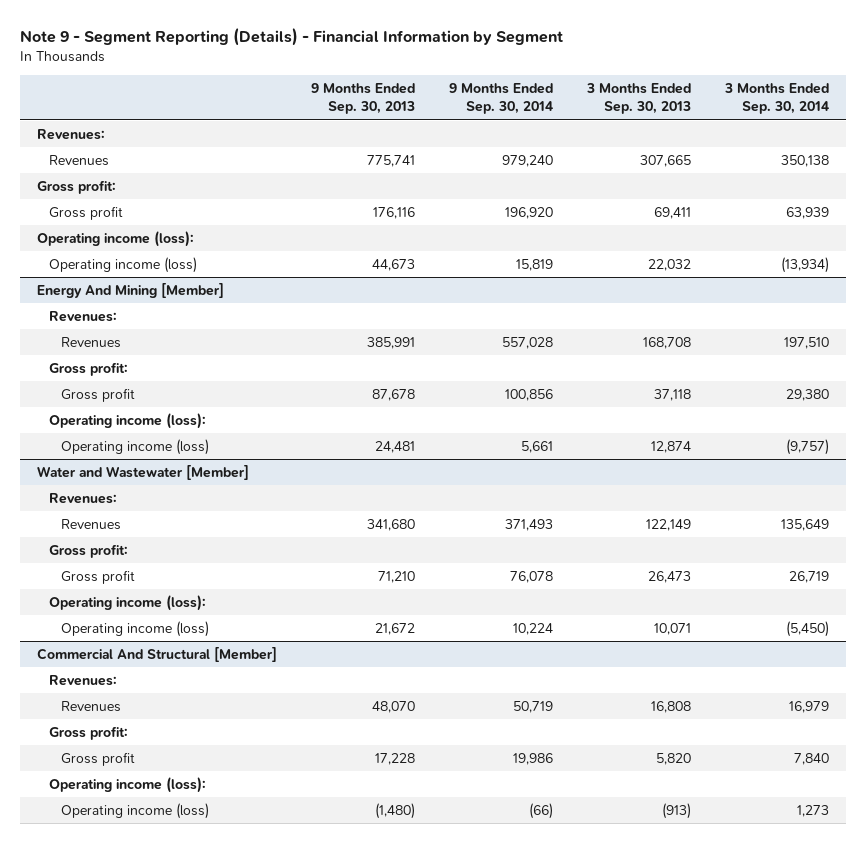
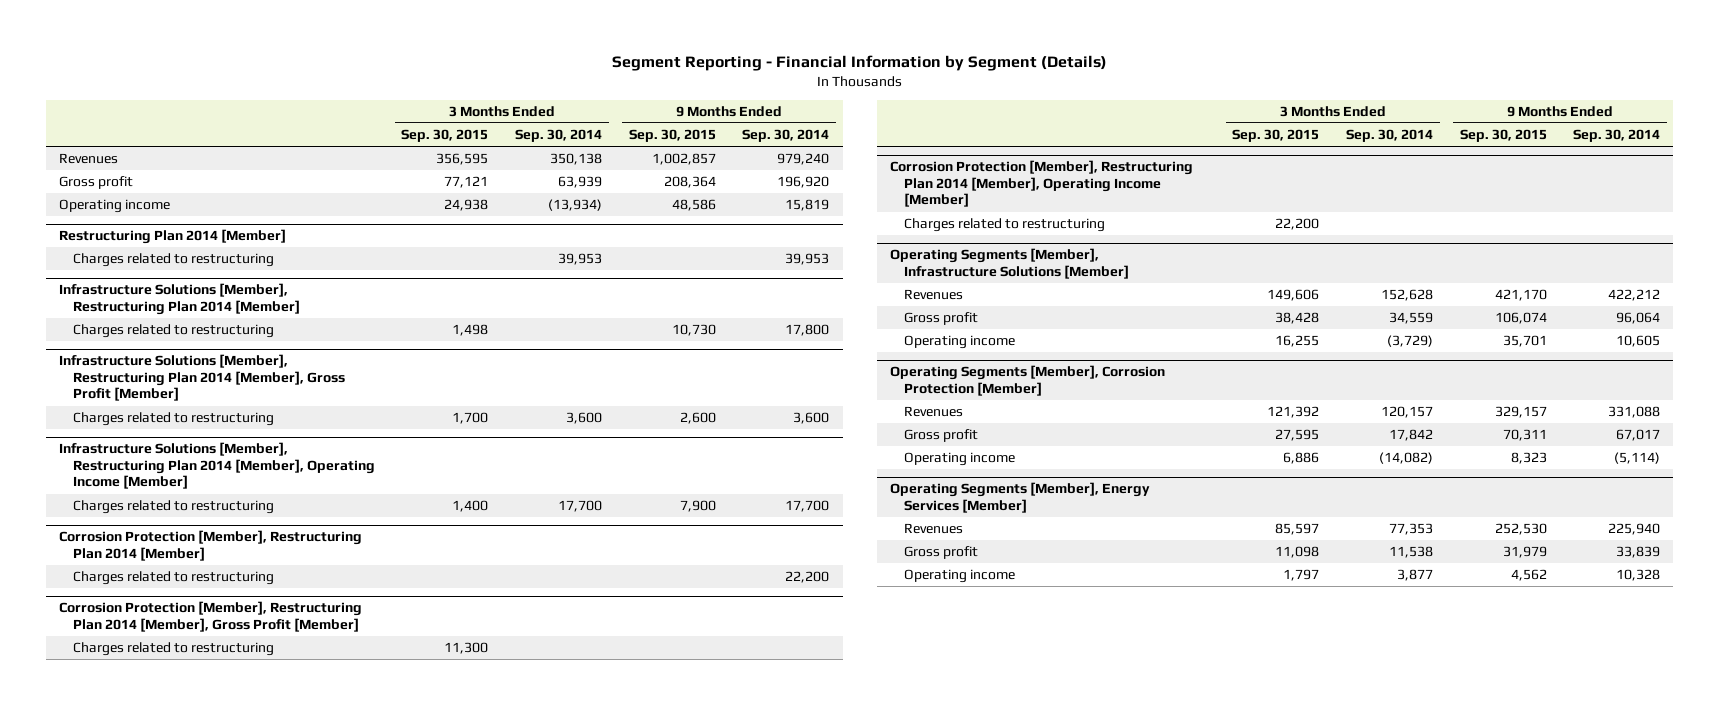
[19,27,563,46] Note 9 - Segment Reporting (Details) - Financial Information by Segment -> [611,55,1107,72] Segment Reporting - Financial Information by Segment (Details)
[310,82,415,115] 9 Months Ended Sep. 30, 2013 -> none
[585,82,691,115] 3 Months Ended Sep. 30, 2013 -> none
none -> [401,129,489,143] Sep. 30, 2015
none -> [628,129,716,143] Sep. 30, 2015
[36,129,105,141] Revenues: -> none
[36,180,116,195] Gross profit: -> none
[36,231,194,248] Operating income (loss): -> none
[36,283,224,299] Energy And Mining [Member] -> none
[48,311,117,323] Revenues: -> none
[48,362,128,377] Gross profit: -> none
[48,413,206,430] Operating income (loss): -> none
[36,465,249,481] Water and Wastewater [Member] -> none
[48,493,117,505] Revenues: -> none
[48,544,128,559] Gross profit: -> none
[48,595,206,612] Operating income (loss): -> none
[36,647,277,663] Commercial And Structural [Member] -> none
[48,675,117,687] Revenues: -> none
[48,726,128,741] Gross profit: -> none
[48,777,206,794] Operating income (loss): -> none
[48,257,197,274] Operating income (loss) -> [59,199,171,214] Operating income
none -> [59,229,287,245] Restructuring Plan 2014 [Member]
none -> [72,253,274,268] Charges related to restructuring
none -> [59,283,300,315] Infrastructure Solutions [Member], Restructuring Plan 2014 [Member]
none -> [72,324,274,339] Charges related to restructuring
none -> [59,354,345,402] Infrastructure Solutions [Member], Restructuring Plan 2014 [Member], Gross Profit [Member]
none -> [72,412,274,427] Charges related to restructuring
none -> [59,442,375,490] Infrastructure Solutions [Member], Restructuring Plan 2014 [Member], Operating Income [Member]
none -> [72,500,274,515] Charges related to restructuring
none -> [59,530,363,561] Corrosion Protection [Member], Restructuring Plan 2014 [Member]
none -> [72,571,274,586] Charges related to restructuring
none -> [59,601,363,632] Corrosion Protection [Member], Restructuring Plan 2014 [Member], Gross Profit [Member]
none -> [72,642,274,657] Charges related to restructuring
none -> [890,160,1194,208] Corrosion Protection [Member], Restructuring Plan 2014 [Member], Operating Income [Member]
none -> [903,218,1105,233] Charges related to restructuring
none -> [890,248,1129,279] Operating Segments [Member], Infrastructure Solutions [Member]
[501,337,553,350] 557,028 -> [1608,289,1661,302] 422,212
[783,337,829,350] 197,510 -> [1380,289,1433,302] 152,628
[504,389,553,402] 100,856 -> [1616,312,1661,325] 96,064
[785,389,829,402] 29,380 -> [1388,312,1433,325] 34,559
[60,439,209,456] Operating income (loss) -> [903,335,1015,350] Operating income
[520,441,553,454] 5,661 -> [1616,335,1661,348] 10,605
[785,439,829,456] (9,757) -> [1386,335,1433,348] (3,729)
none -> [890,365,1166,396] Operating Segments [Member], Corrosion Protection [Member]
[504,519,553,532] 371,493 -> [1608,406,1661,419] 331,088
[780,519,829,532] 135,649 -> [1380,406,1433,419] 120,157
[509,571,553,584] 76,078 -> [1616,429,1661,442] 67,017
[788,571,829,584] 26,719 -> [1388,429,1433,442] 17,842
[60,621,209,638] Operating income (loss) -> [903,452,1015,467] Operating income
[512,623,553,636] 10,224 -> [1614,452,1661,465] (5,114)
[785,621,829,638] (5,450) -> [1378,452,1433,465] (14,082)
none -> [890,482,1151,513] Operating Segments [Member], Energy Services [Member]
[512,701,553,714] 50,719 -> [1608,523,1661,536] 225,940
[788,701,829,714] 16,979 -> [1388,523,1433,536] 77,353
[512,753,553,766] 19,986 -> [1616,546,1661,559] 33,839
[793,753,829,766] 7,840 -> [1388,546,1433,559] 11,538
[60,803,209,820] Operating income (loss) -> [903,569,1015,584] Operating income
[528,803,553,820] (66) -> [1616,569,1661,582] 10,328
[796,805,829,818] 1,273 -> [1396,569,1433,582] 3,877

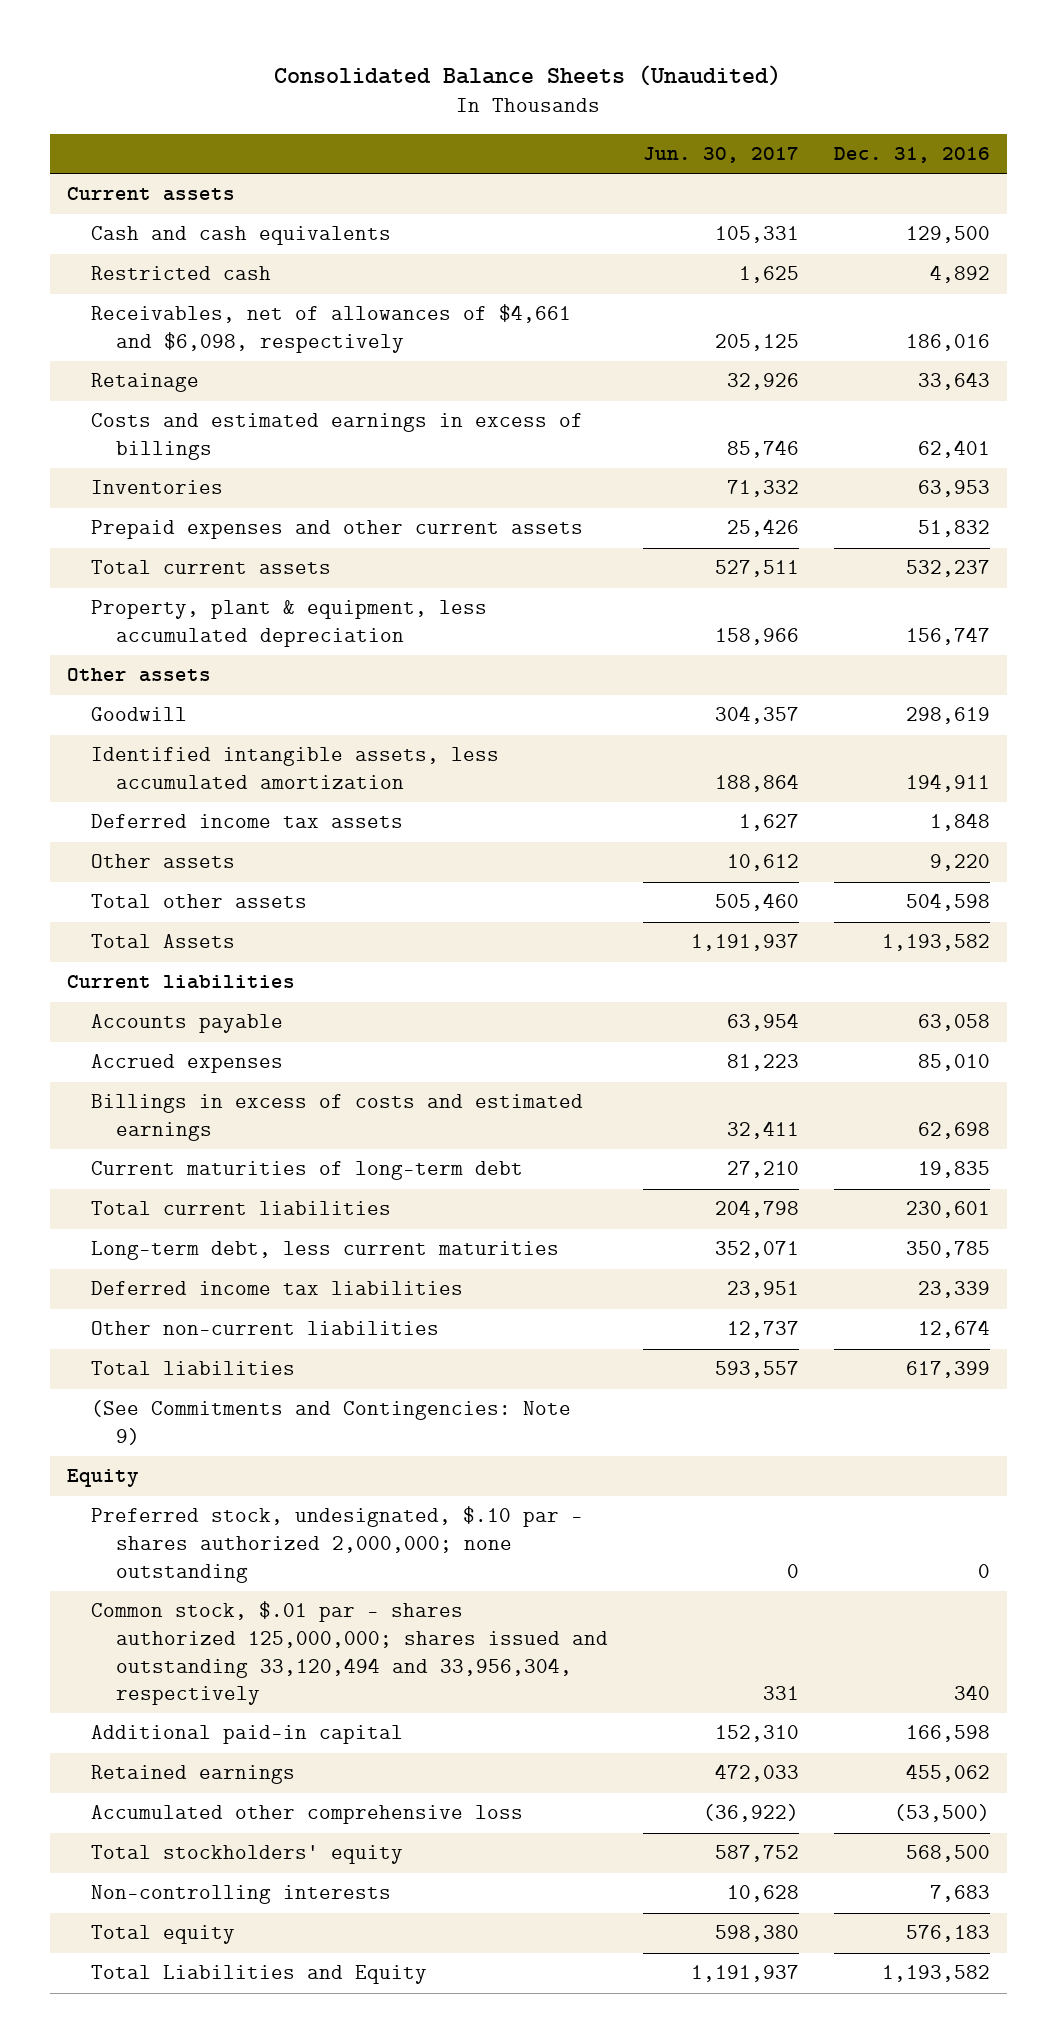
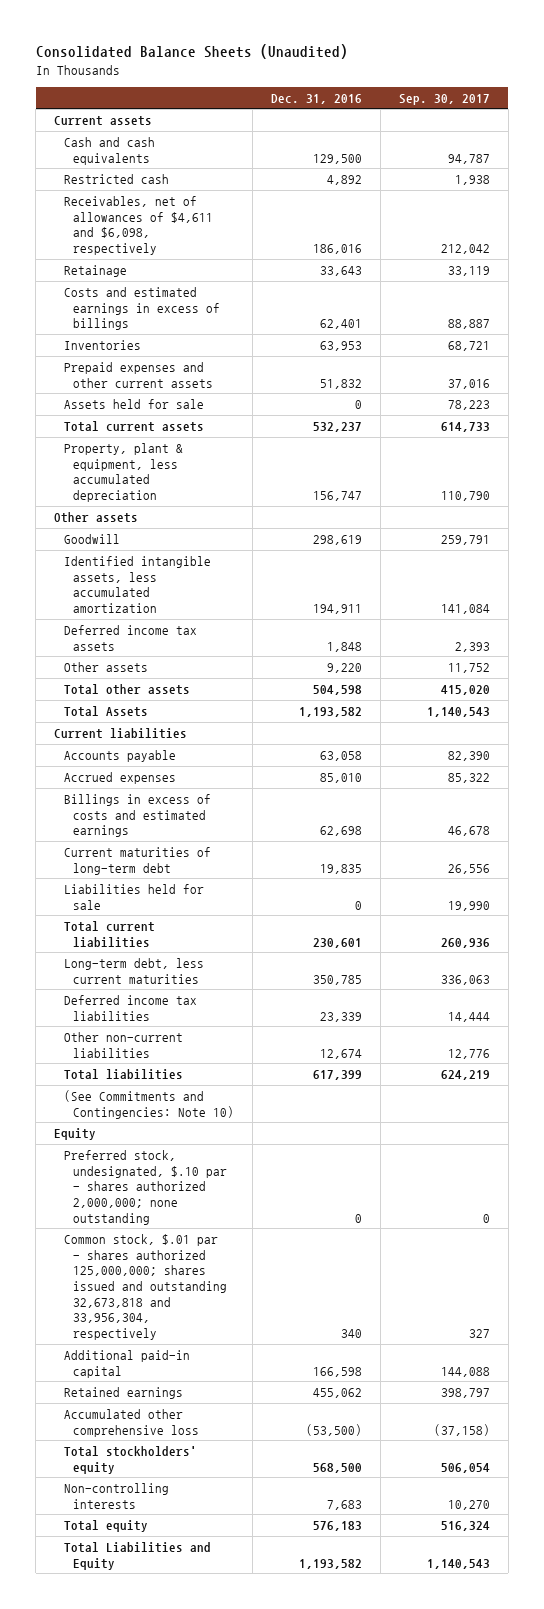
[642,146,799,163] Jun. 30, 2017 -> none
none -> [398,93,490,105] Sep. 30, 2017
[91,304,572,353] Receivables, net of allowances of $4,661 and $6,098, respectively -> [63,196,214,255] Receivables, net of allowances of $4,611 and $6,098, respectively
none -> [63,399,204,410] Assets held for sale
none -> [63,884,204,910] Liabilities held for sale
[91,1400,572,1445] (See Commitments and Contingencies: Note 9) -> [63,1090,235,1119] (See Commitments and Contingencies: Note 10)
[91,1601,608,1706] Common stock, $.01 par - shares authorized 125,000,000; shares issued and outstanding 33,120,494 and 33,956,304, respectively -> [63,1234,228,1340] Common stock, $.01 par - shares authorized 125,000,000; shares issued and outstanding 32,673,818 and 33,956,304, respectively

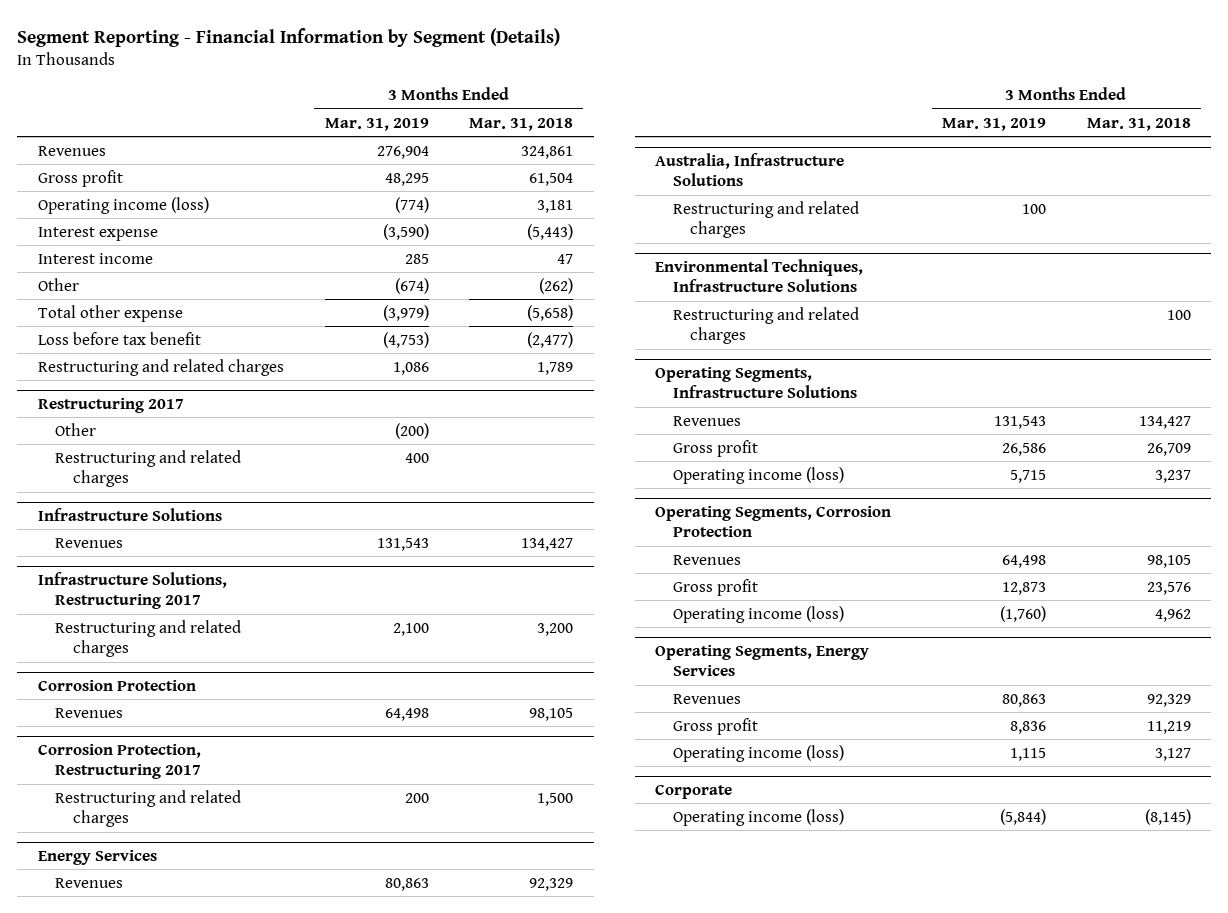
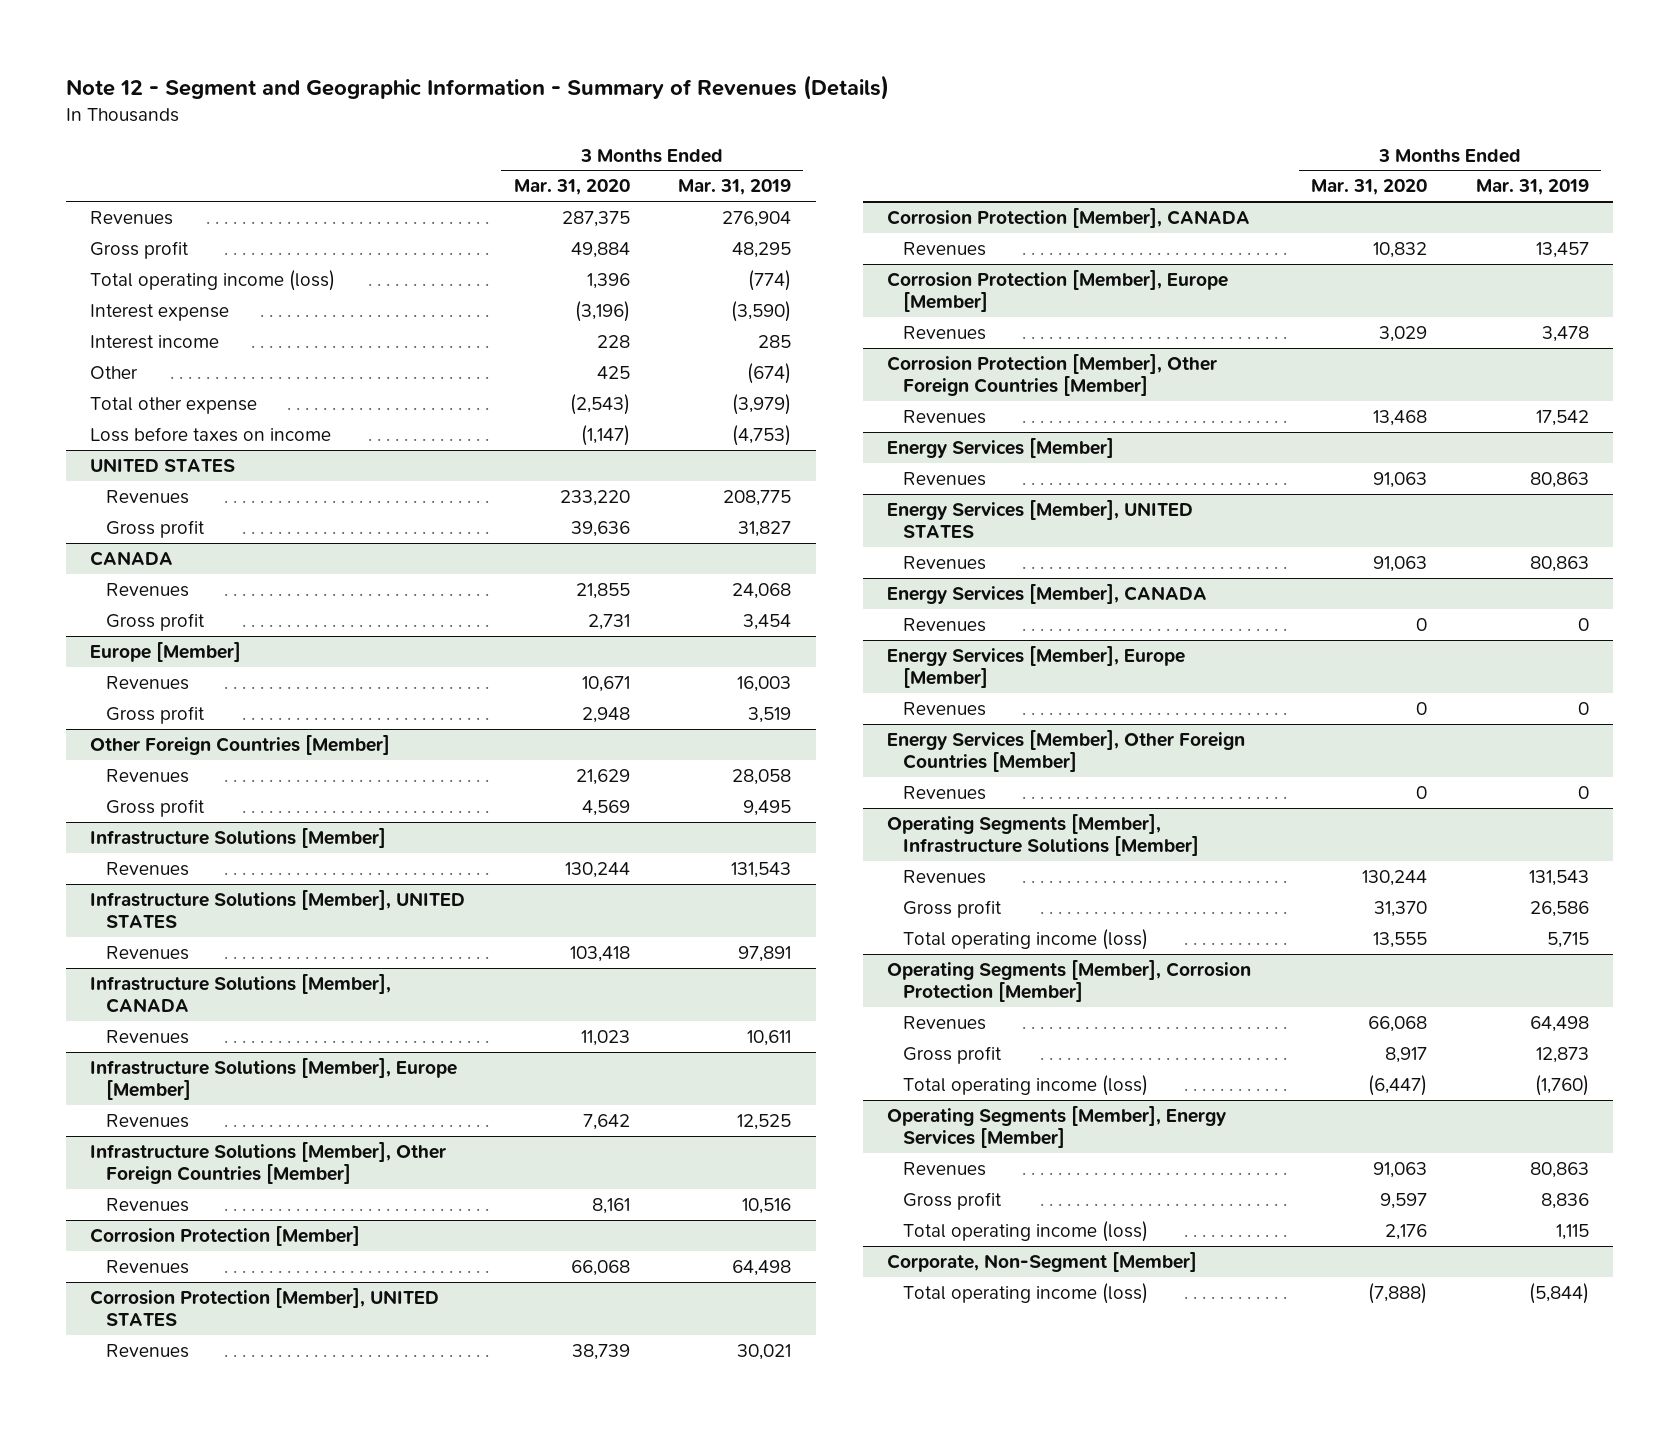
[17,28,561,48] Segment Reporting - Financial Information by Segment (Details) -> [65,75,889,101] Note 12 - Segment and Geographic Information - Summary of Revenues (Details)
[469,117,574,131] Mar. 31, 2018 -> none
none -> [513,179,630,196] Mar. 31, 2020
[37,196,209,214] Operating income (loss) -> [89,269,335,291] Total operating income (loss)
[37,358,284,376] Restructuring and related charges -> none
[37,397,184,413] Restructuring 2017 -> none
[55,422,97,436] Other -> none
[55,449,242,488] Restructuring and related charges -> none
[37,331,201,345] Loss before tax benefit -> [89,426,331,442] Loss before taxes on income
none -> [89,457,235,472] UNITED STATES
none -> [105,489,189,504] Revenues
none -> [105,519,205,538] Gross profit
none -> [89,550,173,566] CANADA
none -> [105,582,189,597] Revenues
none -> [105,612,205,631] Gross profit
none -> [89,641,241,662] Europe [Member]
none -> [105,675,189,690] Revenues
none -> [105,705,205,724] Gross profit
none -> [89,734,390,755] Other Foreign Countries [Member]
none -> [105,768,189,783] Revenues
none -> [105,798,205,817] Gross profit
[37,507,222,521] Infrastructure Solutions -> [89,827,386,848] Infrastructure Solutions [Member]
[37,571,227,610] Infrastructure Solutions, Restructuring 2017 -> none
[55,619,242,658] Restructuring and related charges -> none
none -> [89,889,465,929] Infrastructure Solutions [Member], UNITED STATES
none -> [105,945,189,960] Revenues
none -> [89,973,391,1014] Infrastructure Solutions [Member], CANADA
none -> [105,1029,189,1044] Revenues
none -> [89,1057,457,1101] Infrastructure Solutions [Member], Europe [Member]
none -> [105,1113,189,1128] Revenues
none -> [89,1141,446,1185] Infrastructure Solutions [Member], Other Foreign Countries [Member]
none -> [105,1197,189,1212] Revenues
[37,679,196,691] Corrosion Protection -> [89,1225,360,1246] Corrosion Protection [Member]
[37,743,202,780] Corrosion Protection, Restructuring 2017 -> none
[55,789,242,828] Restructuring and related charges -> none
none -> [89,1287,439,1327] Corrosion Protection [Member], UNITED STATES
none -> [105,1343,189,1358] Revenues
none -> [887,207,1251,228] Corrosion Protection [Member], CANADA
none -> [903,241,987,256] Revenues
none -> [887,269,1229,313] Corrosion Protection [Member], Europe [Member]
none -> [903,325,987,340] Revenues
none -> [887,353,1218,397] Corrosion Protection [Member], Other Foreign Countries [Member]
none -> [903,409,987,424] Revenues
[37,849,157,865] Energy Services -> [887,437,1115,458] Energy Services [Member]
[655,152,845,187] Australia, Infrastructure Solutions -> none
[672,200,859,239] Restructuring and related charges -> none
[655,258,864,293] Environmental Techniques, Infrastructure Solutions -> none
[672,306,859,345] Restructuring and related charges -> none
none -> [887,499,1194,539] Energy Services [Member], UNITED STATES
none -> [903,555,987,570] Revenues
none -> [887,583,1208,604] Energy Services [Member], CANADA
none -> [903,617,987,632] Revenues
none -> [887,645,1186,689] Energy Services [Member], Europe [Member]
none -> [903,701,987,716] Revenues
none -> [887,729,1246,773] Energy Services [Member], Other Foreign Countries [Member]
none -> [903,785,987,800] Revenues
[655,366,857,399] Operating Segments, Infrastructure Solutions -> [887,813,1200,857] Operating Segments [Member], Infrastructure Solutions [Member]
[672,466,844,484] Operating income (loss) -> [903,928,1149,950] Total operating income (loss)
[655,505,892,538] Operating Segments, Corrosion Protection -> [887,959,1252,1003] Operating Segments [Member], Corrosion Protection [Member]
[672,605,844,623] Operating income (loss) -> [903,1074,1149,1096] Total operating income (loss)
[655,644,870,677] Operating Segments, Energy Services -> [887,1105,1227,1149] Operating Segments [Member], Energy Services [Member]
[672,744,844,762] Operating income (loss) -> [903,1220,1149,1242] Total operating income (loss)
[655,783,733,799] Corporate -> [887,1251,1198,1272] Corporate, Non-Segment [Member]
[672,808,844,826] Operating income (loss) -> [903,1282,1149,1304] Total operating income (loss)

